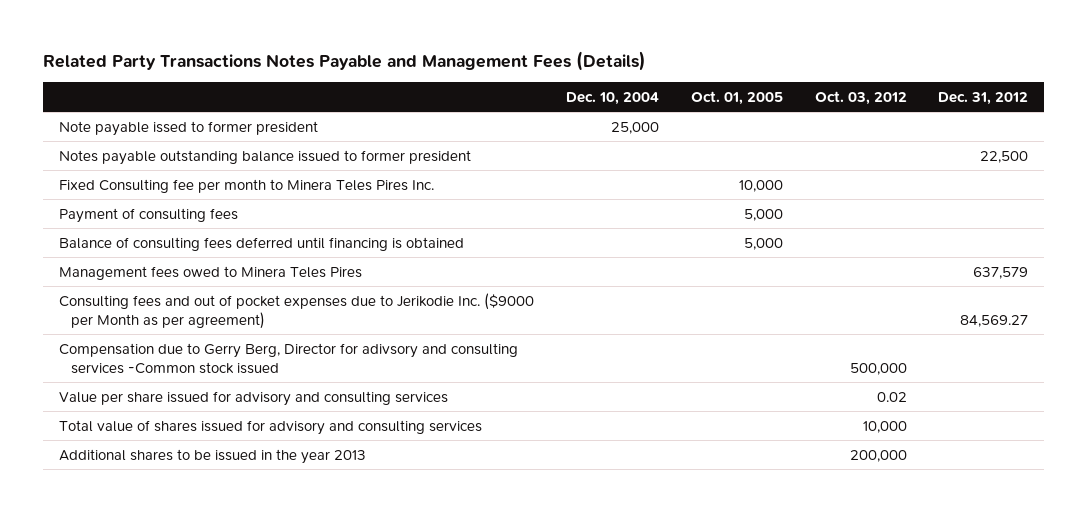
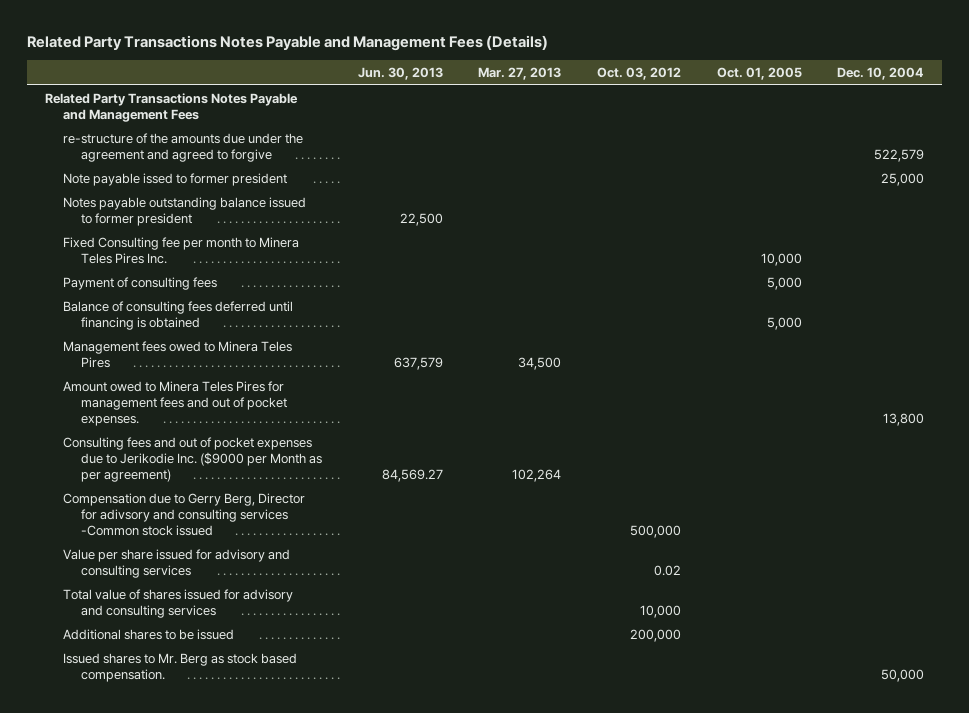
[938,91,1029,105] Dec. 31, 2012 -> none
none -> [357,67,443,81] Jun. 30, 2013
none -> [478,67,562,81] Mar. 27, 2013
none -> [44,92,298,122] Related Party Transactions Notes Payable and Management Fees
none -> [62,132,303,162] re-structure of the amounts due under the agreement and agreed to forgive
none -> [62,380,287,426] Amount owed to Minera Teles Pires for management fees and out of pocket expenses.
[59,448,367,464] Additional shares to be issued in the year 2013 -> [62,628,234,640] Additional shares to be issued
none -> [62,652,297,682] Issued shares to Mr. Berg as stock based compensation.

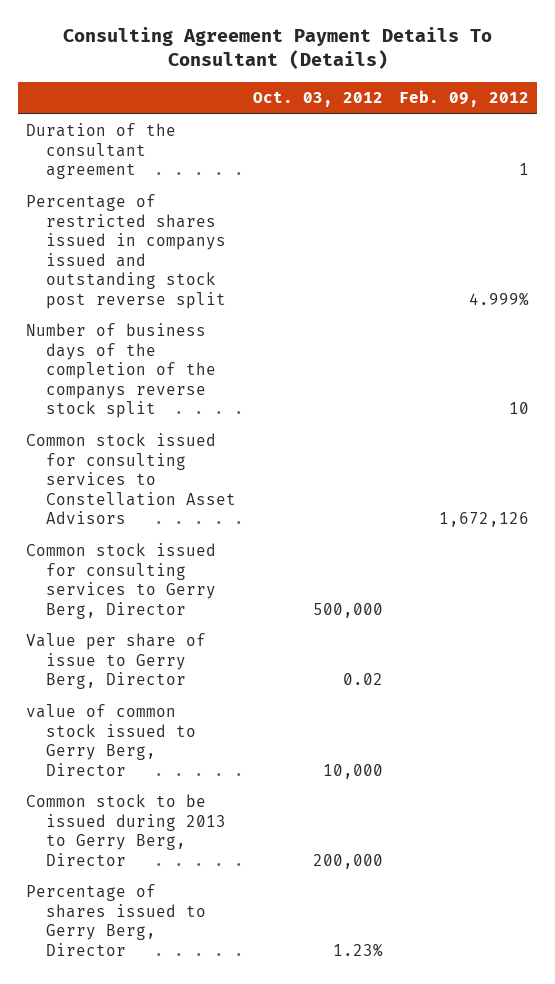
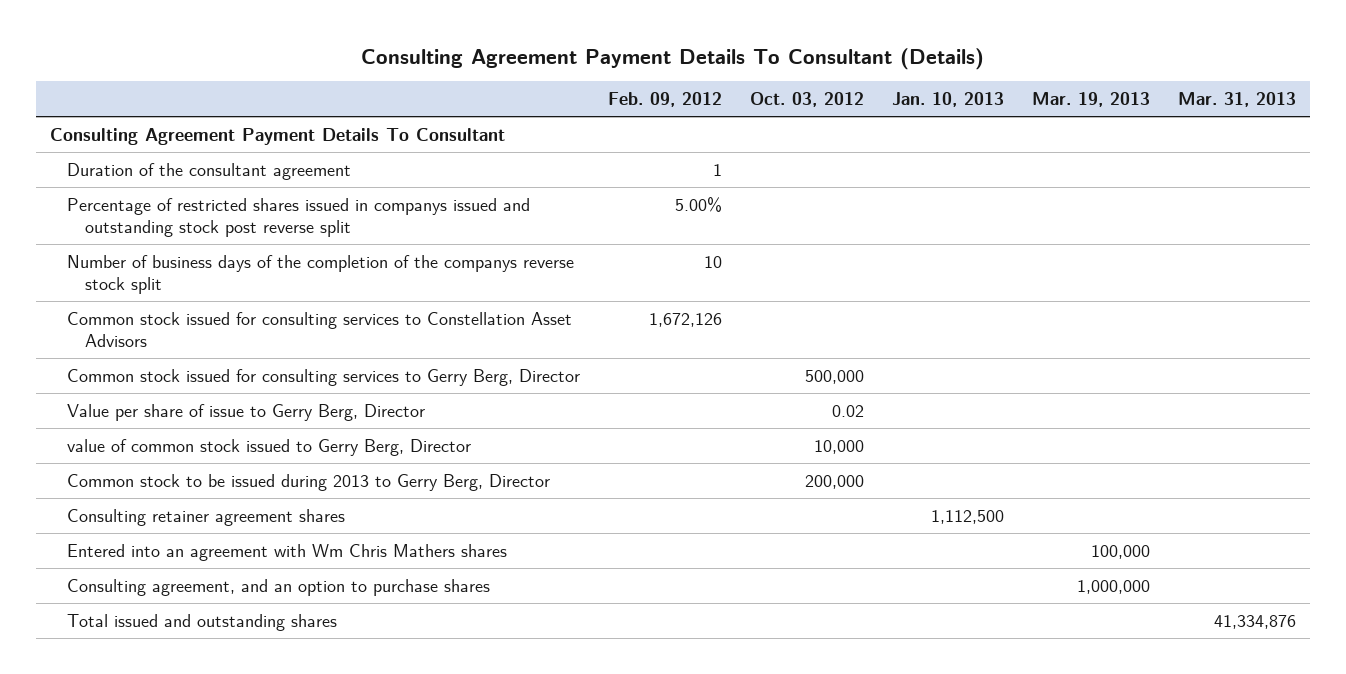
none -> [891,91,1004,107] Jan. 10, 2013
none -> [1031,91,1150,107] Mar. 19, 2013
none -> [1177,91,1296,107] Mar. 31, 2013
none -> [50,127,506,145] Consulting Agreement Payment Details To Consultant
[468,292,529,307] 4.999% -> [675,196,723,212] 5.00%
[26,884,207,956] Percentage of shares issued to Gerry Berg, Director -> none
none -> [67,508,346,526] Consulting retainer agreement shares
none -> [67,543,508,561] Entered into an agreement with Wm Chris Mathers shares
none -> [67,578,491,596] Consulting agreement, and an option to purchase shares
none -> [67,613,338,631] Total issued and outstanding shares

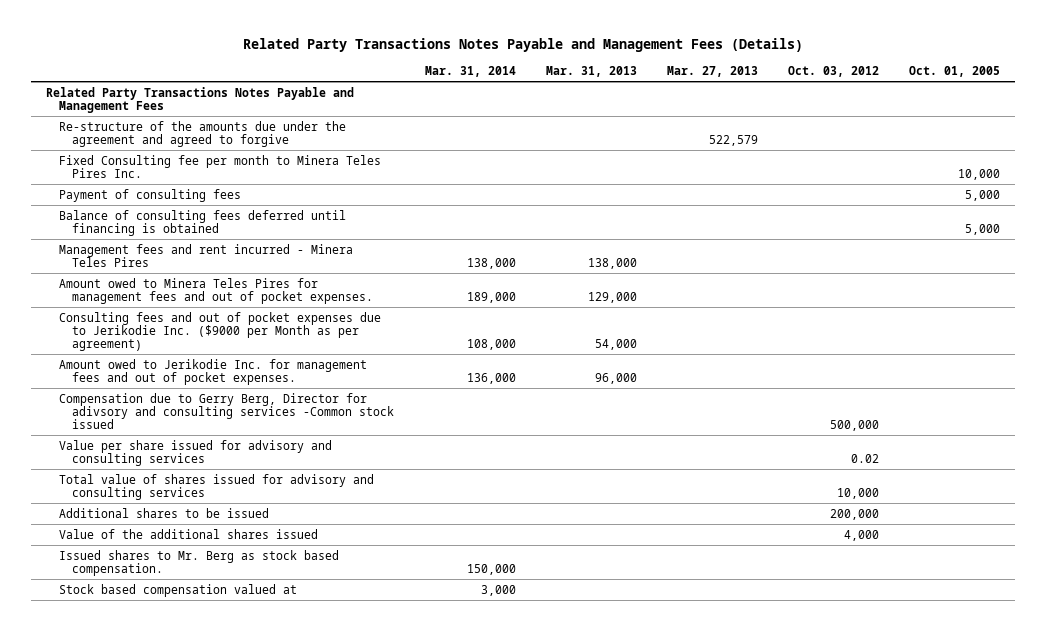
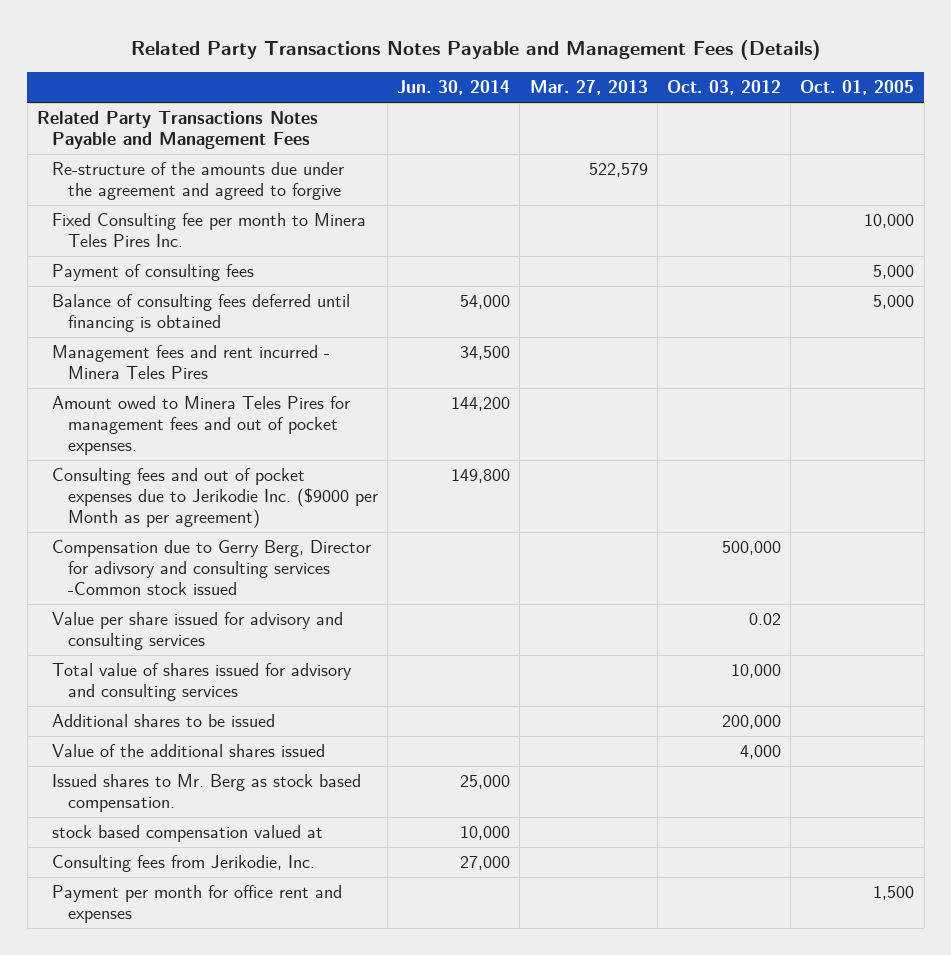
[424,66,516,78] Mar. 31, 2014 -> none
[545,66,637,78] Mar. 31, 2013 -> none
none -> [397,80,511,96] Jun. 30, 2014
[59,358,368,385] Amount owed to Jerikodie Inc. for management fees and out of pocket expenses. -> none
[59,583,298,597] Stock based compensation valued at -> [52,825,324,843] stock based compensation valued at
none -> [52,855,316,873] Consulting fees from Jerikodie, Inc.
none -> [52,885,343,924] Payment per month for office rent and expenses

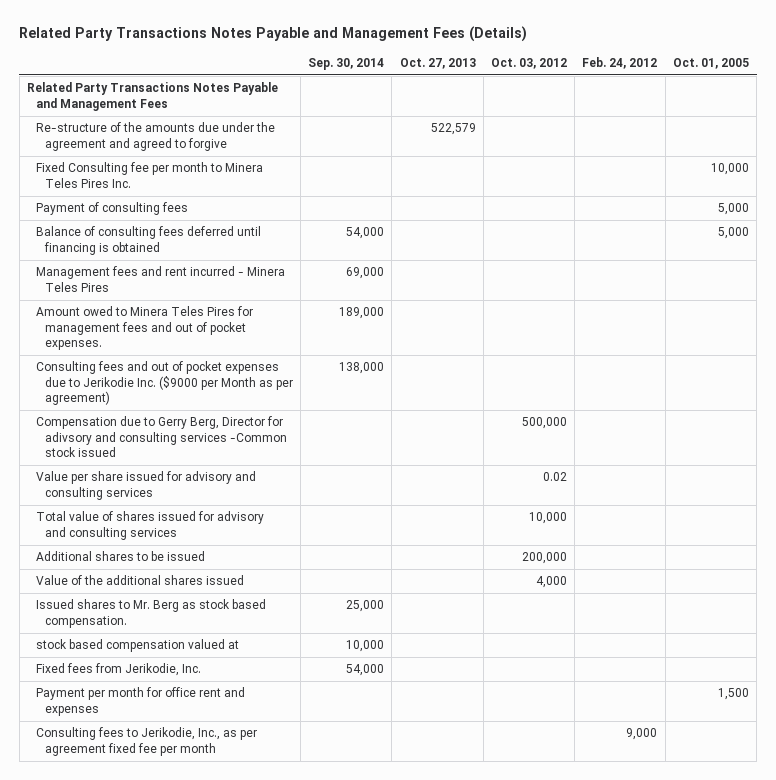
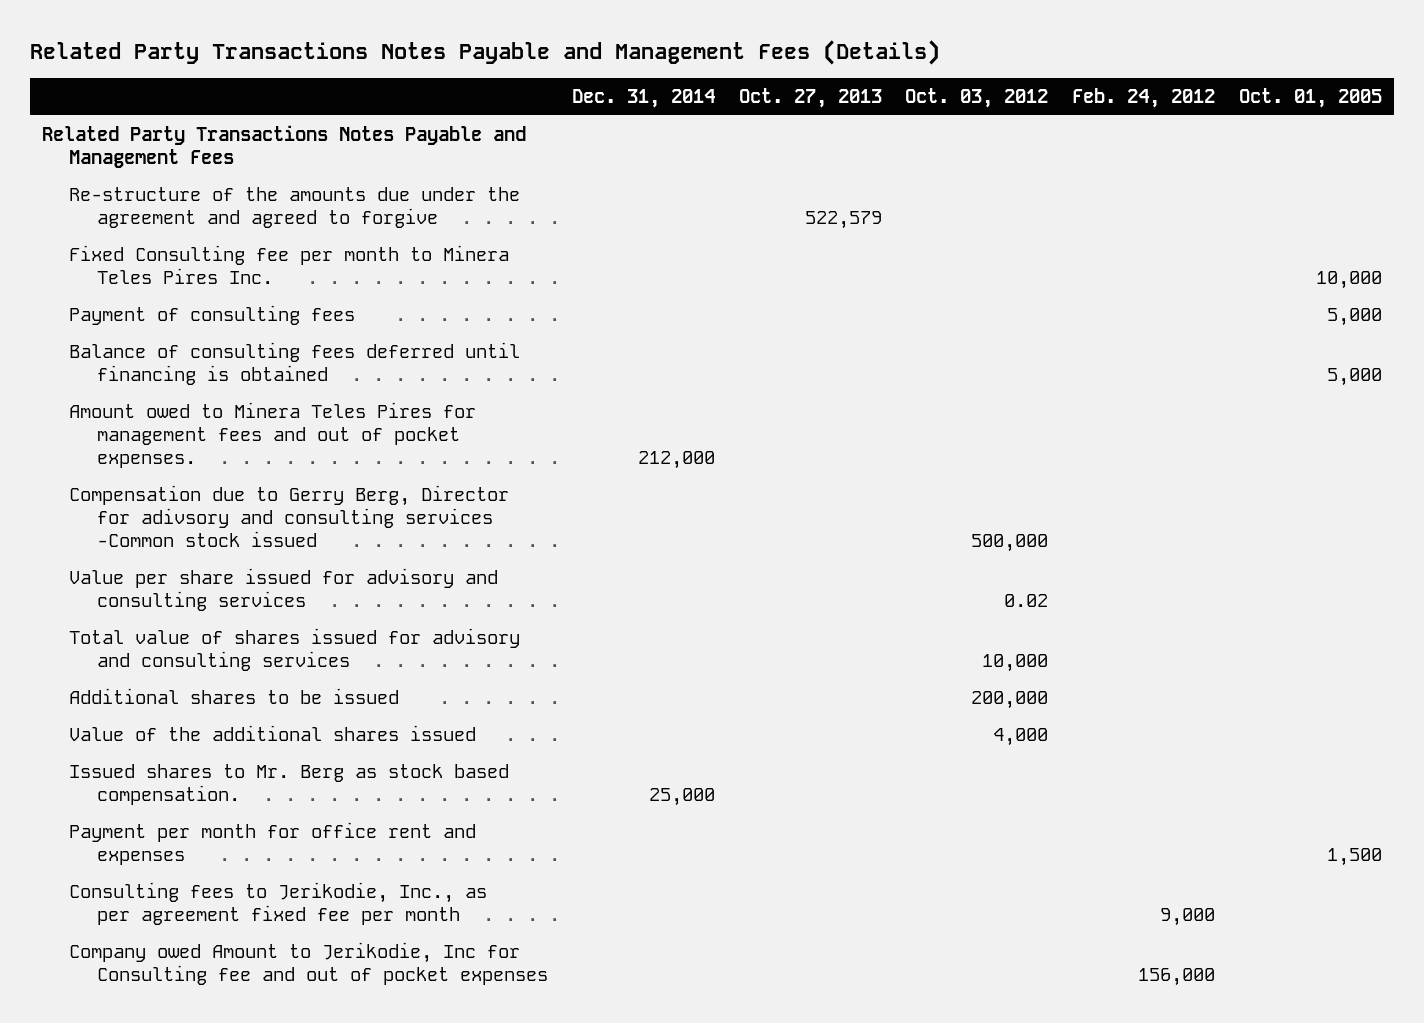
[308,57,385,70] Sep. 30, 2014 -> none
none -> [571,89,715,109] Dec. 31, 2014
[35,266,285,292] Management fees and rent incurred - Minera Teles Pires -> none
[35,361,293,406] Consulting fees and out of pocket expenses due to Jerikodie Inc. ($9000 per Month as per agreement) -> none
[35,639,239,653] stock based compensation valued at -> none
[35,663,201,677] Fixed fees from Jerikodie, Inc. -> none
none -> [69,941,548,985] Company owed Amount to Jerikodie, Inc for Consulting fee and out of pocket expenses

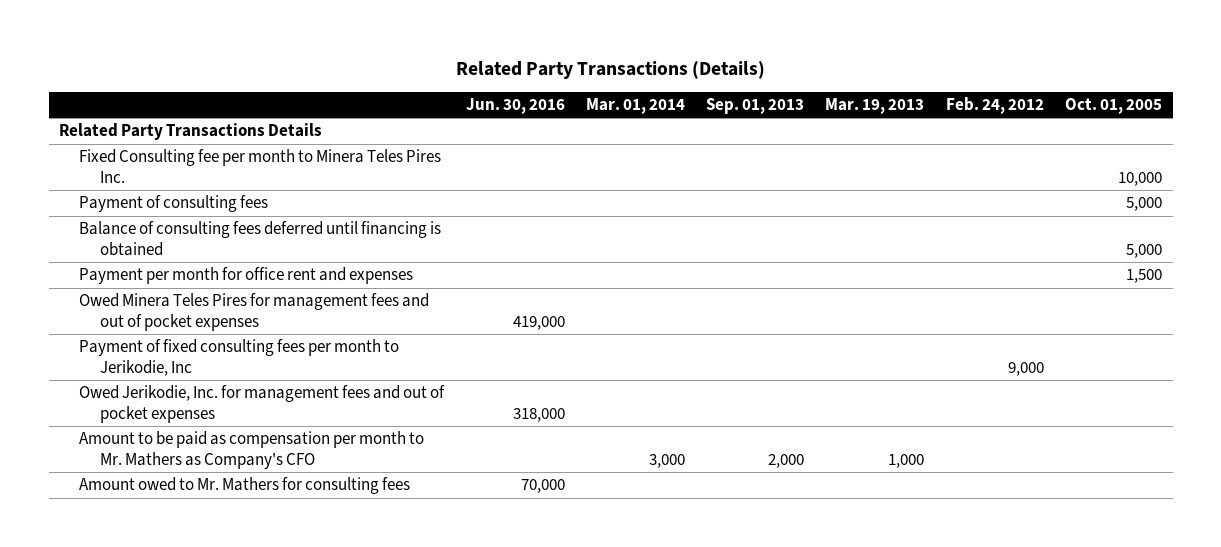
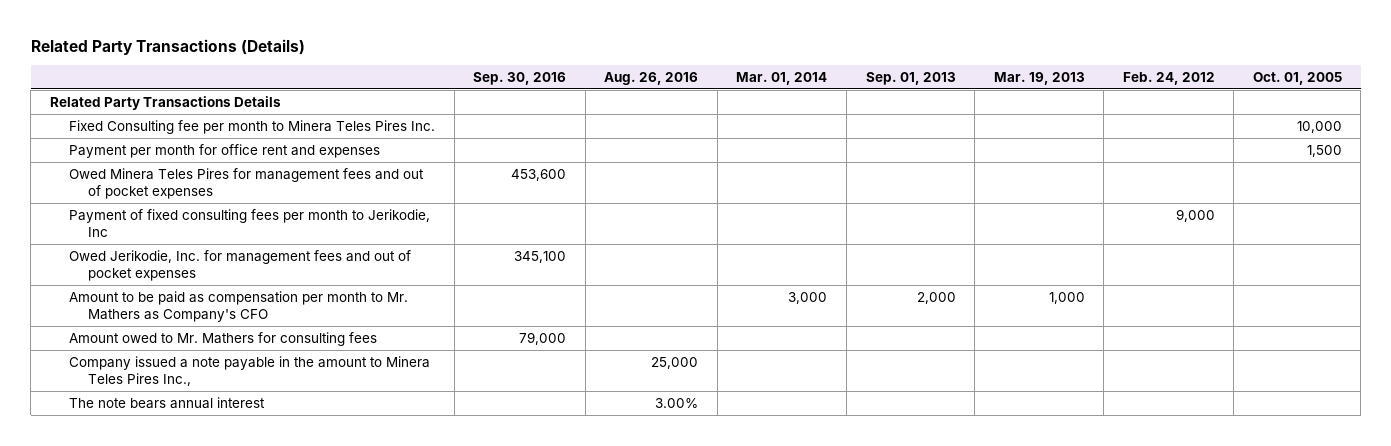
[465,98,565,115] Jun. 30, 2016 -> none
none -> [473,71,567,85] Sep. 30, 2016
none -> [604,71,699,85] Aug. 26, 2016
[79,195,269,213] Payment of consulting fees -> none
[79,221,442,256] Balance of consulting fees deferred until financing is obtained -> none
none -> [69,355,431,386] Company issued a note payable in the amount to Minera Teles Pires Inc.,
none -> [69,396,266,409] The note bears annual interest

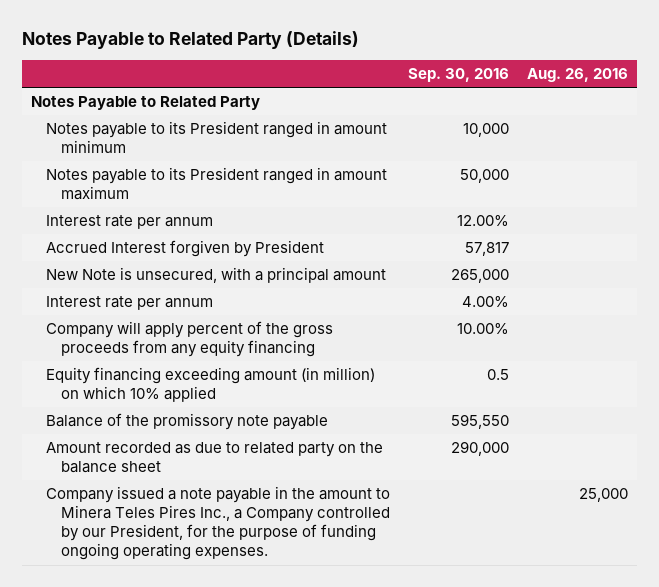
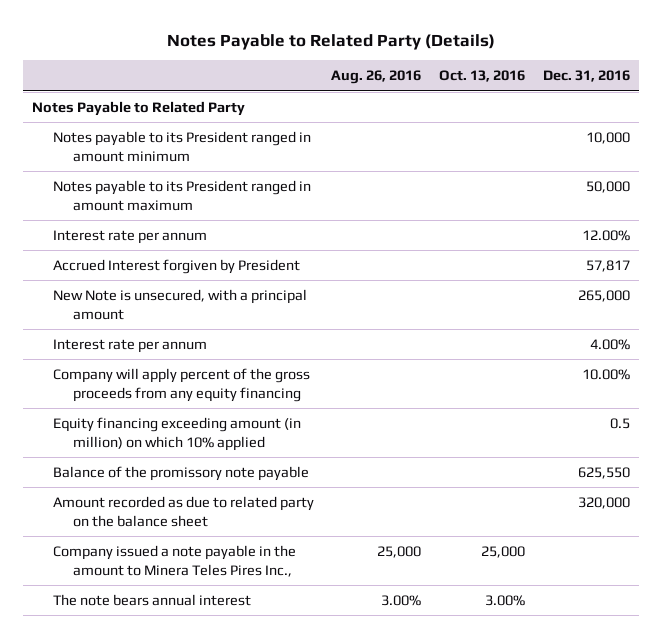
[407,68,509,83] Sep. 30, 2016 -> none
none -> [438,70,525,83] Oct. 13, 2016
none -> [542,70,630,83] Dec. 31, 2016
[45,486,390,561] Company issued a note payable in the amount to Minera Teles Pires Inc., a Company controlled by our President, for the purpose of funding ongoing operating expenses. -> [52,544,296,577] Company issued a note payable in the amount to Minera Teles Pires Inc.,
none -> [52,593,251,606] The note bears annual interest

